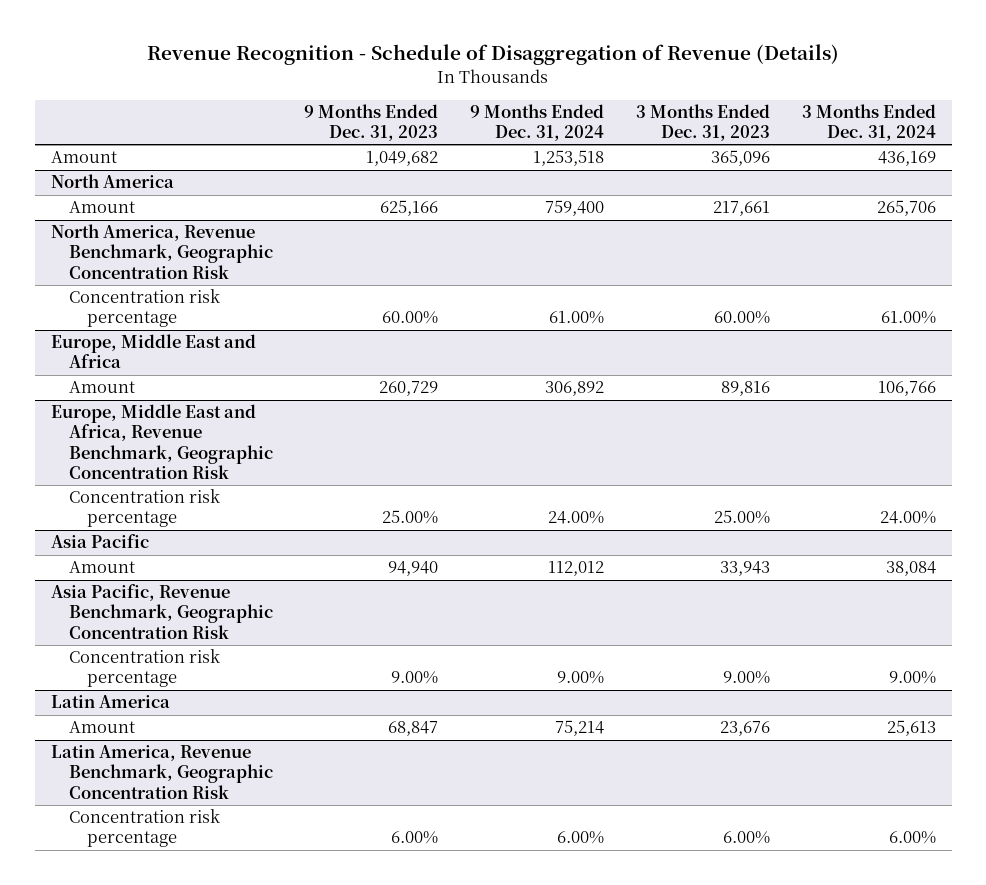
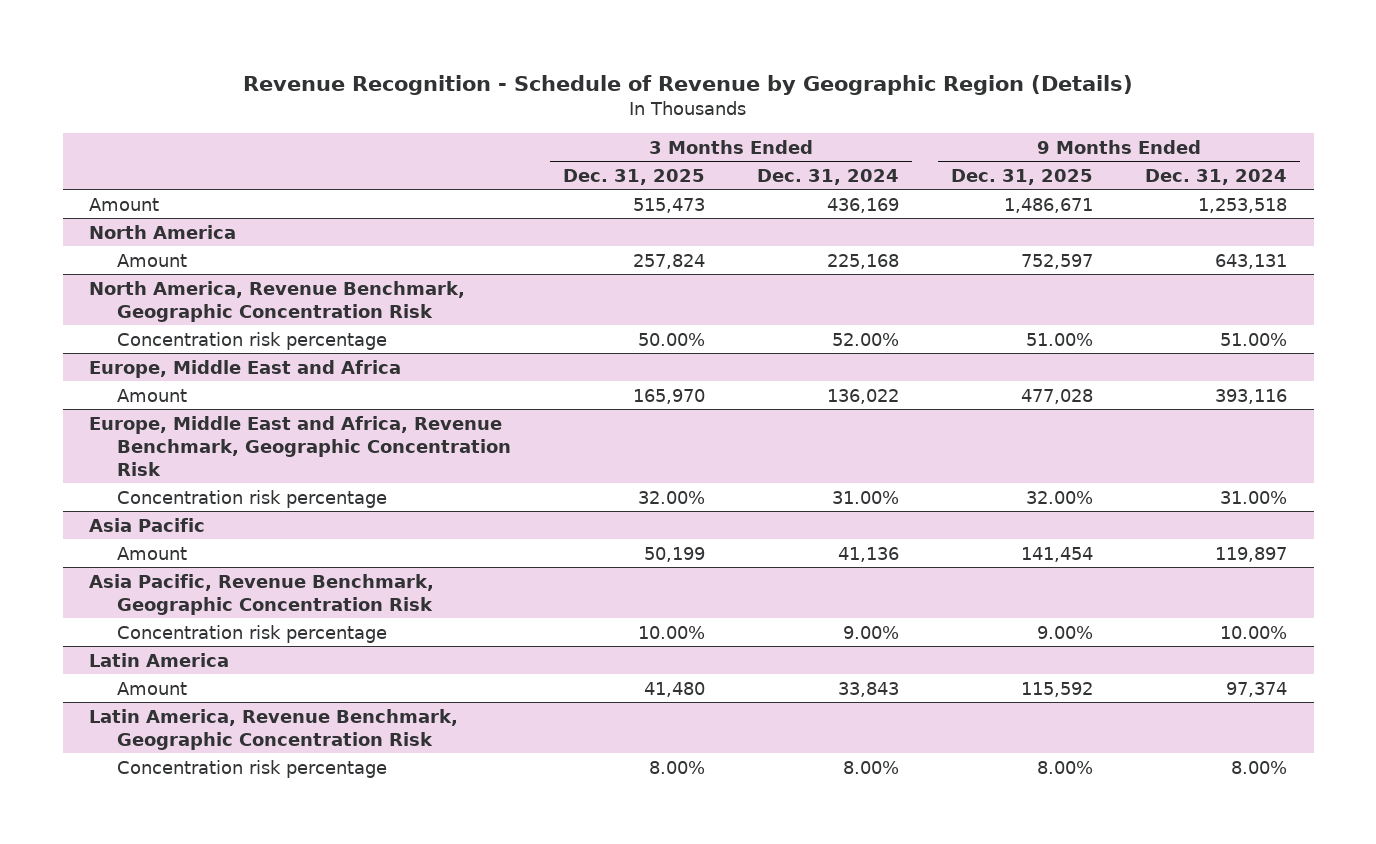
[147,44,840,66] Revenue Recognition - Schedule of Disaggregation of Revenue (Details) -> [243,74,1134,95] Revenue Recognition - Schedule of Revenue by Geographic Region (Details)
[304,103,439,142] 9 Months Ended Dec. 31, 2023 -> none
[636,103,771,142] 3 Months Ended Dec. 31, 2023 -> none
none -> [563,168,706,185] Dec. 31, 2025
none -> [951,168,1094,185] Dec. 31, 2025
[545,200,605,217] 759,400 -> [1215,253,1288,269] 643,131
[876,200,936,217] 265,706 -> [827,253,900,269] 225,168
[549,311,605,325] 61.00% -> [1220,332,1288,346] 51.00%
[880,311,936,325] 61.00% -> [832,332,900,346] 52.00%
[545,381,605,397] 306,892 -> [1215,388,1288,404] 393,116
[877,381,936,397] 106,766 -> [827,388,900,404] 136,022
[548,511,605,525] 24.00% -> [1220,490,1288,504] 31.00%
[879,511,936,525] 24.00% -> [832,490,900,504] 31.00%
[548,561,605,577] 112,012 -> [1215,546,1288,562] 119,897
[885,561,936,577] 38,084 -> [838,546,900,562] 41,136
[557,671,605,685] 9.00% -> [1220,625,1288,639] 10.00%
[555,720,605,737] 75,214 -> [1226,681,1288,697] 97,374
[886,720,936,737] 25,613 -> [838,681,900,697] 33,843
[557,831,605,845] 6.00% -> [1231,760,1288,774] 8.00%
[888,831,936,845] 6.00% -> [843,760,900,774] 8.00%

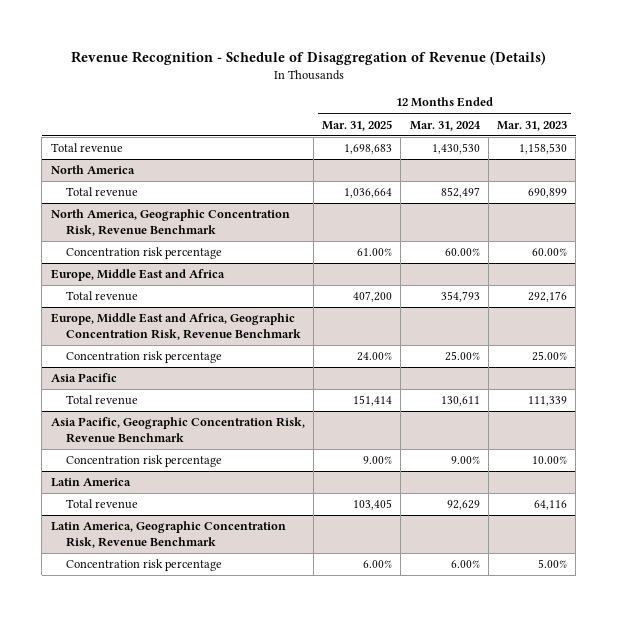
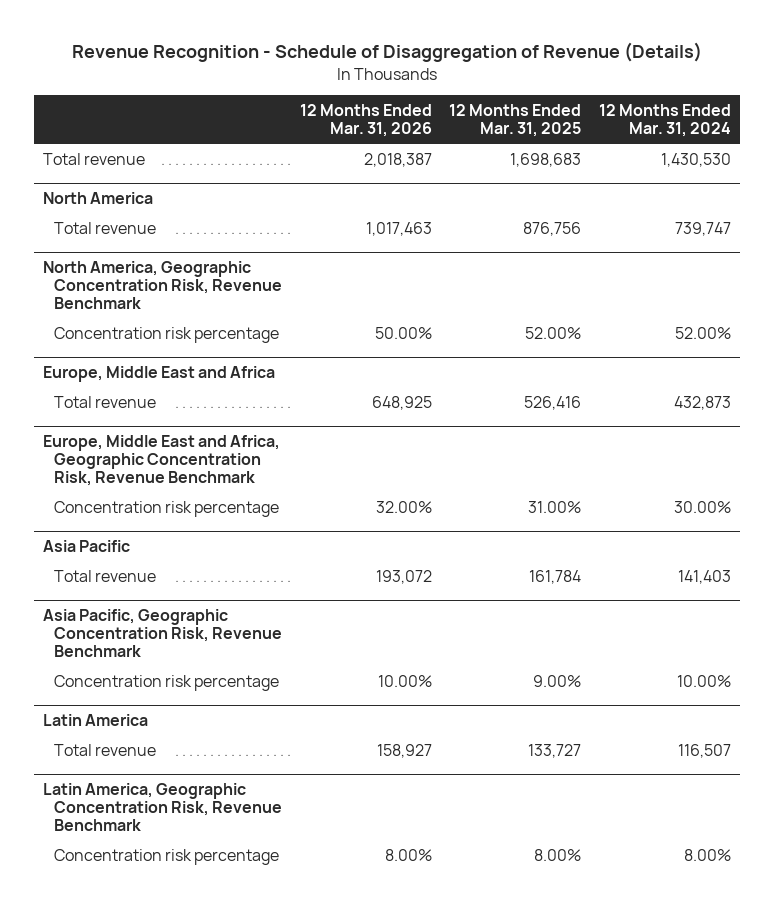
[496,120,567,131] Mar. 31, 2023 -> none
none -> [299,104,432,138] 12 Months Ended Mar. 31, 2026
[344,188,393,199] 1,036,664 -> [523,221,582,236] 876,756
[440,187,480,199] 852,497 -> [675,221,732,236] 739,747
[357,248,393,257] 61.00% -> [525,326,582,339] 52.00%
[444,248,480,257] 60.00% -> [675,326,732,339] 52.00%
[353,291,393,303] 407,200 -> [524,395,582,410] 526,416
[440,291,480,303] 354,793 -> [674,395,732,410] 432,873
[357,352,393,362] 24.00% -> [528,500,582,513] 31.00%
[444,351,480,362] 25.00% -> [674,500,732,513] 30.00%
[353,395,393,407] 151,414 -> [529,569,582,584] 161,784
[440,396,480,407] 130,611 -> [678,569,732,584] 141,403
[450,456,480,465] 9.00% -> [677,674,732,687] 10.00%
[353,499,393,511] 103,405 -> [528,743,582,758] 133,727
[446,500,480,511] 92,629 -> [678,743,732,758] 116,507
[363,560,393,569] 6.00% -> [534,848,582,861] 8.00%
[450,560,480,569] 6.00% -> [684,848,732,861] 8.00%

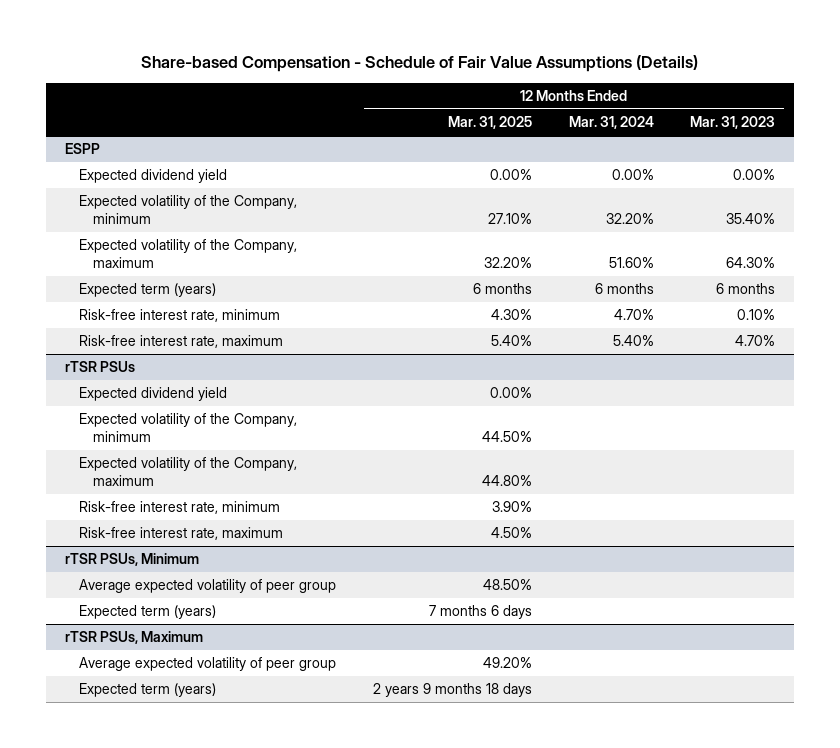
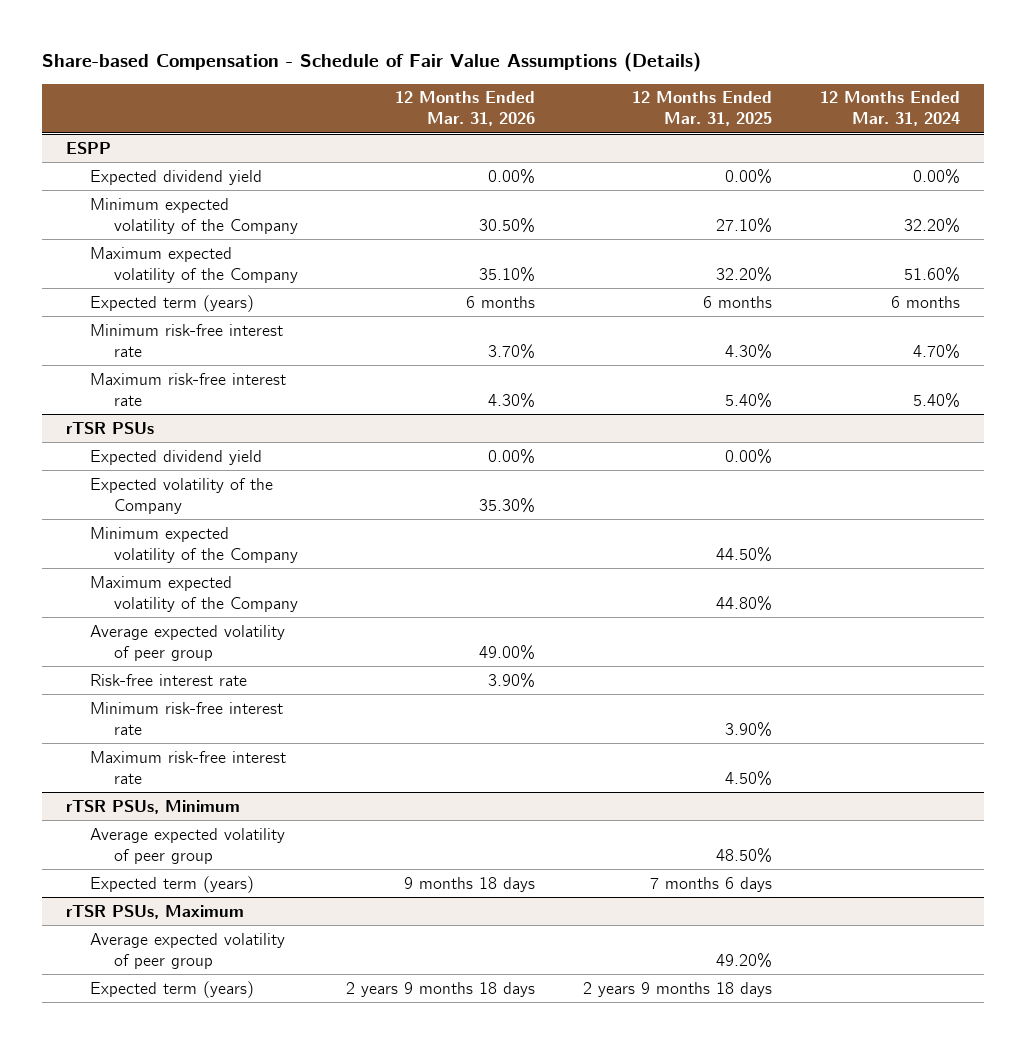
[690,116,776,130] Mar. 31, 2023 -> none
none -> [395,91,536,127] 12 Months Ended Mar. 31, 2026
[79,195,298,225] Expected volatility of the Company, minimum -> [90,197,299,234] Minimum expected volatility of the Company
[79,239,298,269] Expected volatility of the Company, maximum -> [90,246,299,283] Maximum expected volatility of the Company
[79,309,281,323] Risk-free interest rate, minimum -> [90,323,284,357] Minimum risk-free interest rate
[79,335,284,349] Risk-free interest rate, maximum -> [90,372,287,406] Maximum risk-free interest rate
none -> [90,477,274,514] Expected volatility of the Company
[79,413,298,443] Expected volatility of the Company, minimum -> [90,526,299,563] Minimum expected volatility of the Company
[79,457,298,487] Expected volatility of the Company, maximum -> [90,575,299,612] Maximum expected volatility of the Company
none -> [90,624,286,661] Average expected volatility of peer group
none -> [90,673,248,686] Risk-free interest rate
[79,501,281,515] Risk-free interest rate, minimum -> [90,701,284,735] Minimum risk-free interest rate
[79,527,284,541] Risk-free interest rate, maximum -> [90,750,287,784] Maximum risk-free interest rate

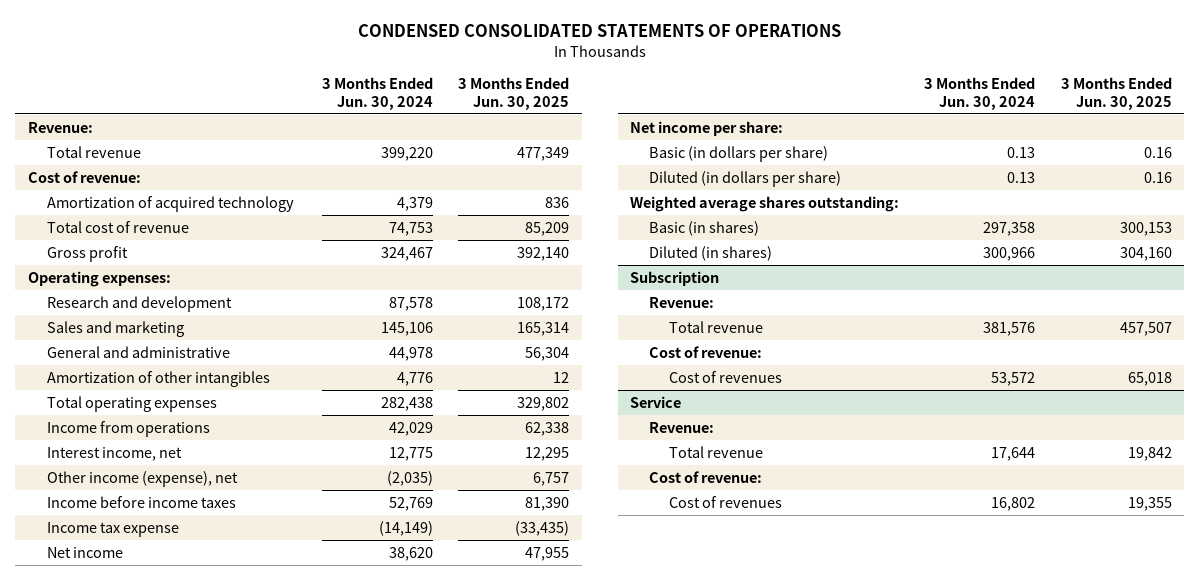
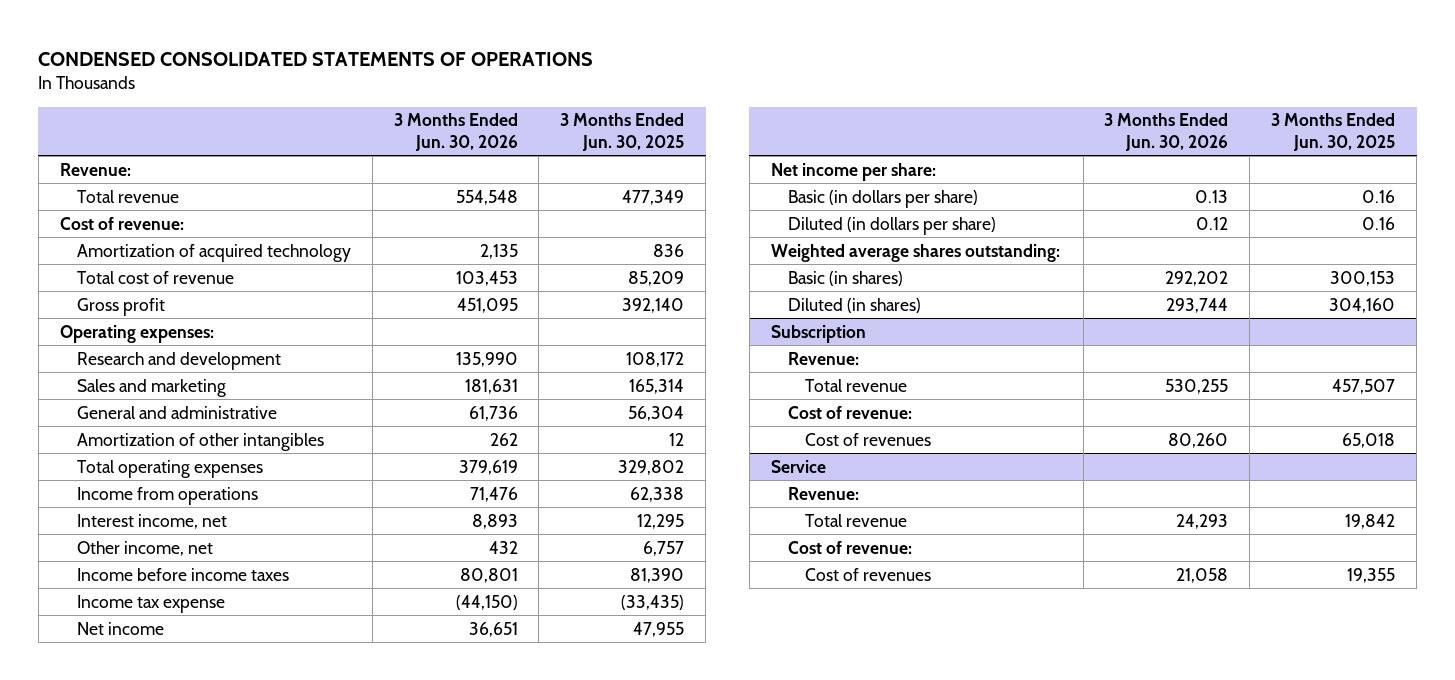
[321,76,433,110] 3 Months Ended Jun. 30, 2024 -> none
none -> [393,113,518,151] 3 Months Ended Jun. 30, 2026
[46,470,238,487] Other income (expense), net -> [76,540,213,556] Other income, net

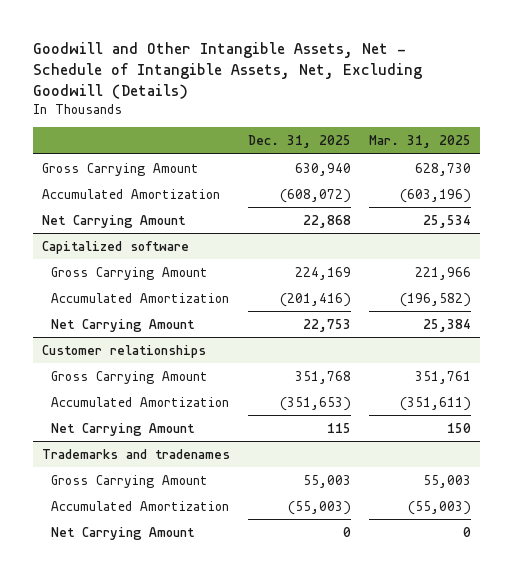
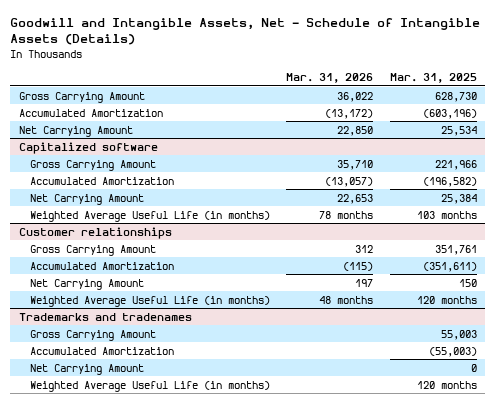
[32,41,422,99] Goodwill and Other Intangible Assets, Net - Schedule of Intangible Assets, Net, Excluding Goodwill (Details) -> [10,17,481,46] Goodwill and Intangible Assets, Net - Schedule of Intangible Assets (Details)
[247,135,351,149] Dec. 31, 2025 -> none
none -> [286,72,374,83] Mar. 31, 2026
none -> [29,210,270,222] Weighted Average Useful Life (in months)
none -> [29,295,270,307] Weighted Average Useful Life (in months)
none -> [29,380,270,392] Weighted Average Useful Life (in months)

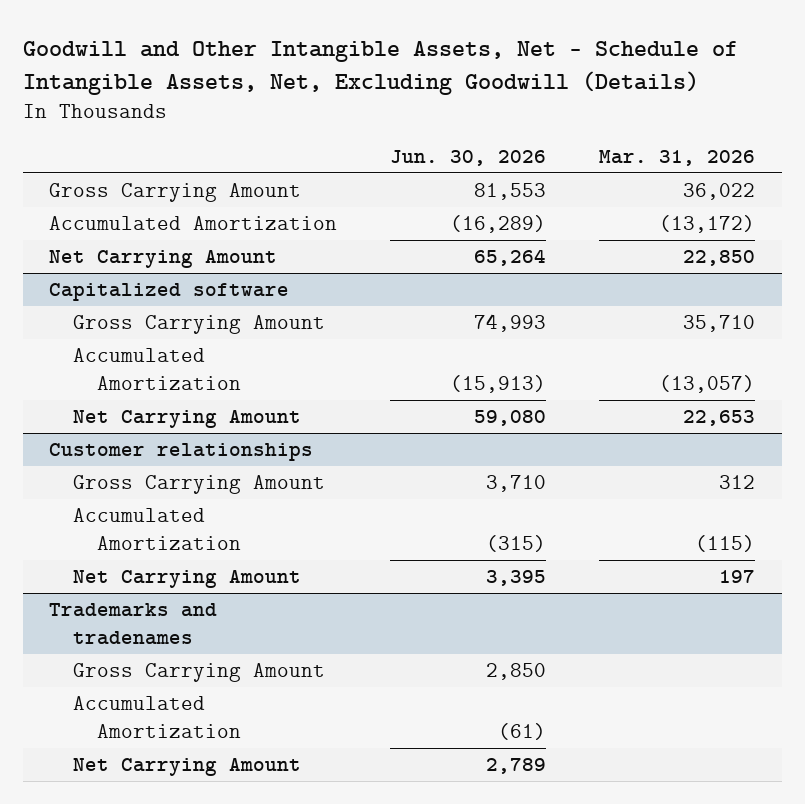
[10,17,481,46] Goodwill and Intangible Assets, Net - Schedule of Intangible Assets (Details) -> [23,41,739,96] Goodwill and Other Intangible Assets, Net - Schedule of Intangible Assets, Net, Excluding Goodwill (Details)
[389,72,477,83] Mar. 31, 2025 -> none
none -> [390,149,547,166] Jun. 30, 2026
[29,210,270,222] Weighted Average Useful Life (in months) -> none
[29,295,270,307] Weighted Average Useful Life (in months) -> none
[29,380,270,392] Weighted Average Useful Life (in months) -> none

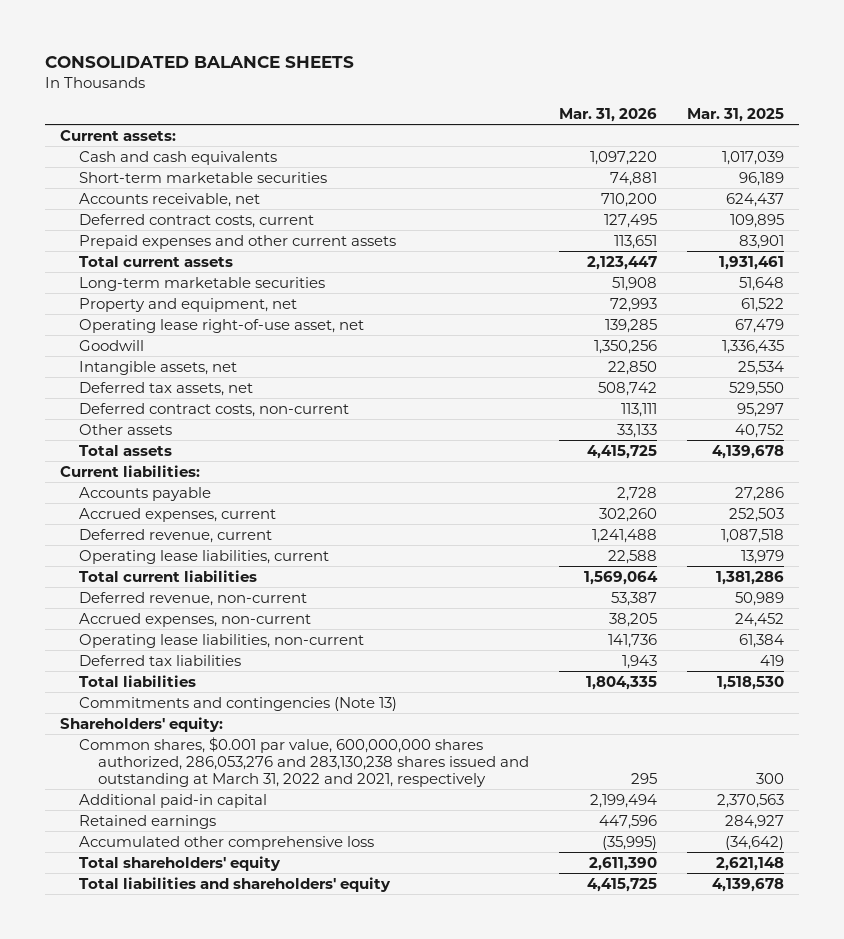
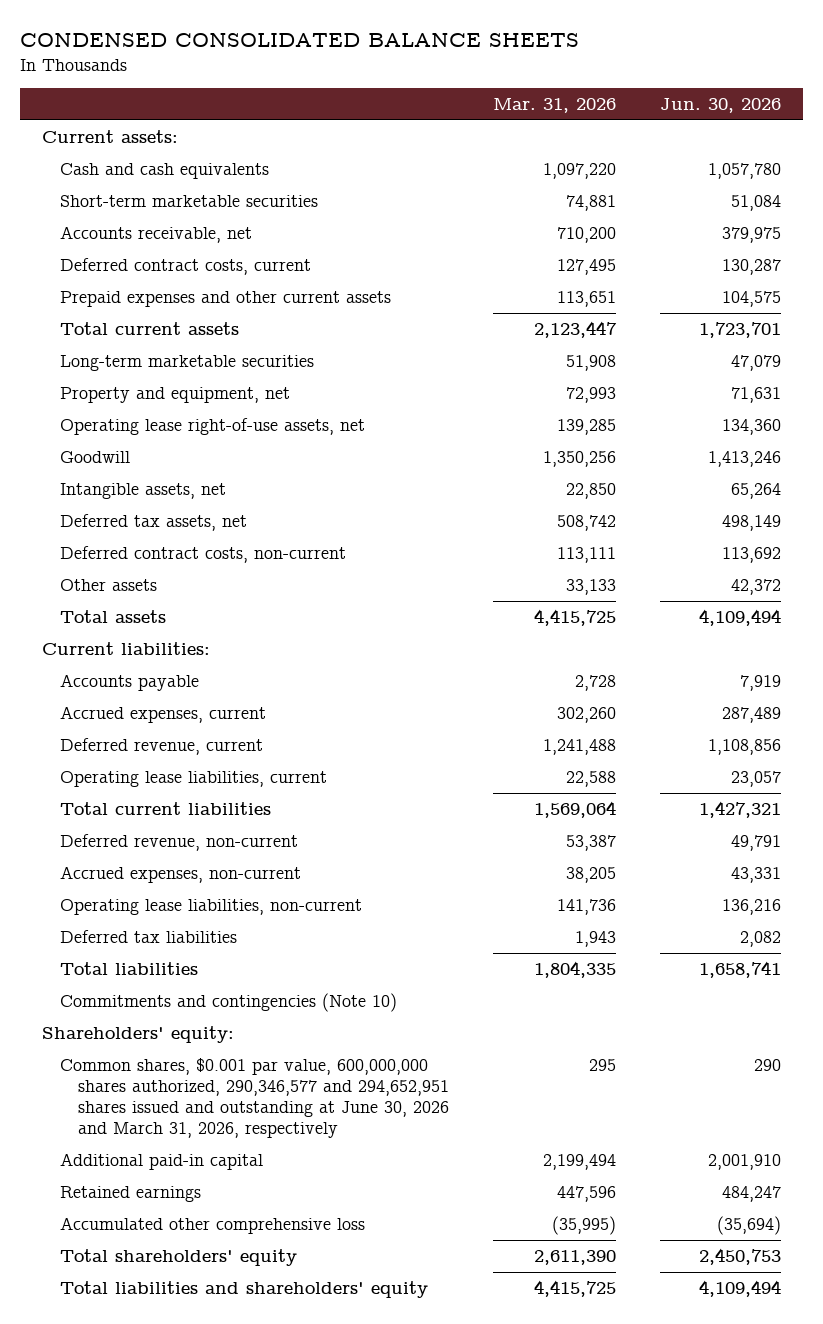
[45,56,355,69] CONSOLIDATED BALANCE SHEETS -> [20,33,580,48] CONDENSED CONSOLIDATED BALANCE SHEETS
[686,107,784,122] Mar. 31, 2025 -> none
none -> [659,98,781,114] Jun. 30, 2026
[79,318,365,333] Operating lease right-of-use asset, net -> [60,417,366,435] Operating lease right-of-use assets, net
[79,696,398,711] Commitments and contingencies (Note 13) -> [60,992,398,1012] Commitments and contingencies (Note 10)
[79,736,529,788] Common shares, $0.001 par value, 600,000,000 shares authorized, 286,053,276 and 283,130,238 shares issued and outstanding at March 31, 2022 and 2021, respectively -> [60,1057,450,1139] Common shares, $0.001 par value, 600,000,000 shares authorized, 290,346,577 and 294,652,951 shares issued and outstanding at June 30, 2026 and March 31, 2026, respectively

